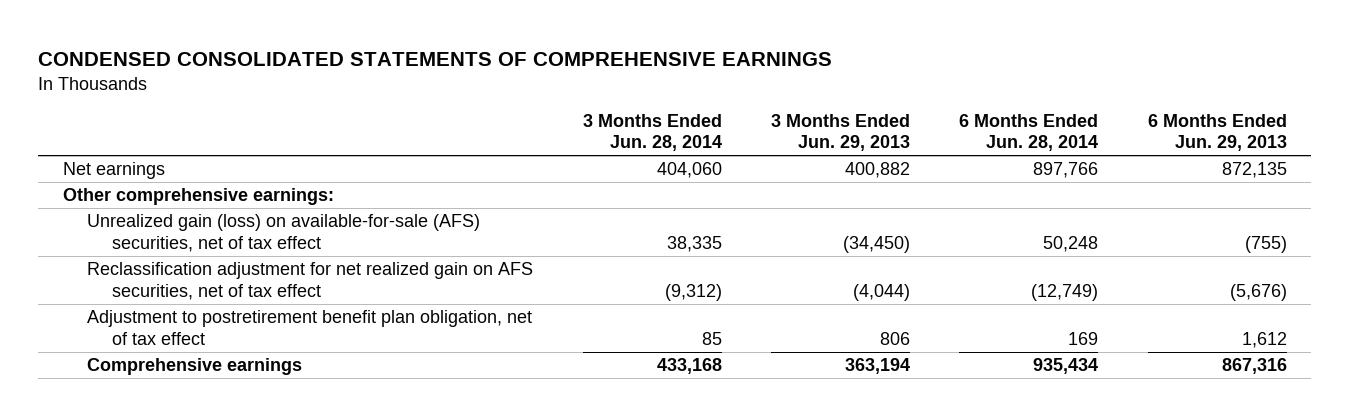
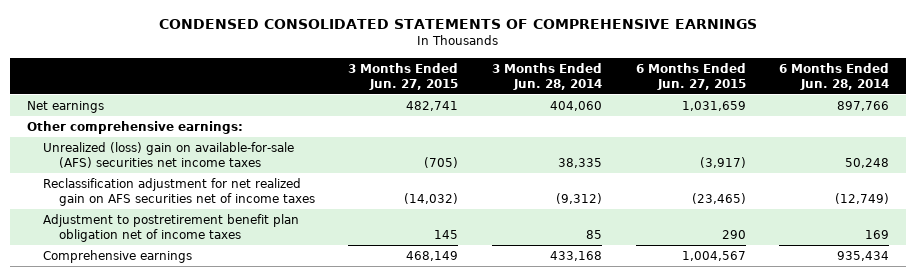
[771,113,911,152] 3 Months Ended Jun. 29, 2013 -> none
[1147,113,1287,152] 6 Months Ended Jun. 29, 2013 -> none
none -> [348,62,459,90] 3 Months Ended Jun. 27, 2015
none -> [635,62,746,90] 6 Months Ended Jun. 27, 2015
[87,214,481,252] Unrealized gain (loss) on available-for-sale (AFS) securities, net of tax effect -> [42,142,294,169] Unrealized (loss) gain on available-for-sale (AFS) securities net income taxes
[87,262,534,300] Reclassification adjustment for net realized gain on AFS securities, net of tax effect -> [42,178,315,207] Reclassification adjustment for net realized gain on AFS securities net of income taxes
[87,310,533,345] Adjustment to postretirement benefit plan obligation, net of tax effect -> [42,214,299,243] Adjustment to postretirement benefit plan obligation net of income taxes

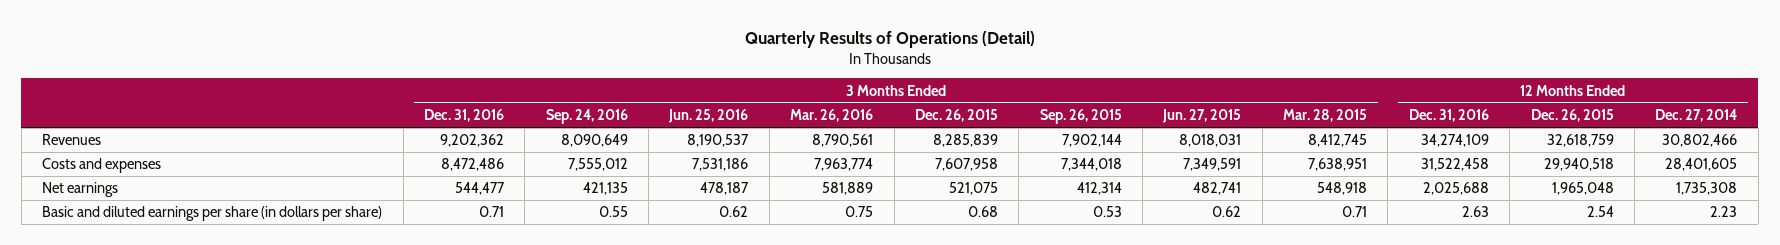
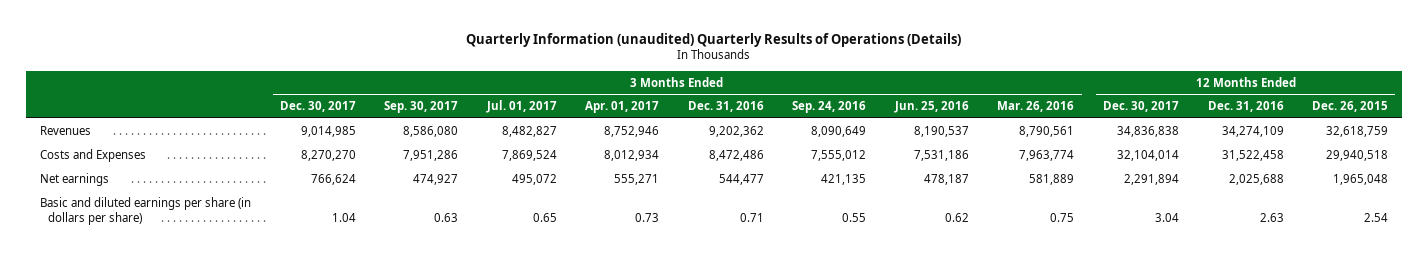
[744,31,1035,49] Quarterly Results of Operations (Detail) -> [466,32,962,47] Quarterly Information (unaudited) Quarterly Results of Operations (Details)
[914,109,998,123] Dec. 26, 2015 -> none
[1039,109,1122,125] Sep. 26, 2015 -> none
[1162,109,1242,124] Jun. 27, 2015 -> none
[1283,109,1368,123] Mar. 28, 2015 -> none
[1655,109,1738,123] Dec. 27, 2014 -> none
none -> [279,101,356,113] Dec. 30, 2017
none -> [384,101,459,114] Sep. 30, 2017
none -> [485,100,557,114] Jul. 01, 2017
none -> [585,101,660,114] Apr. 01, 2017
none -> [1103,101,1180,113] Dec. 30, 2017
[42,158,162,174] Costs and expenses -> [40,148,147,162] Costs and Expenses

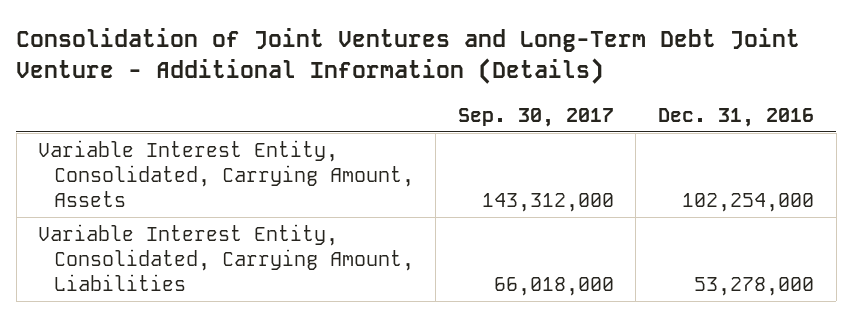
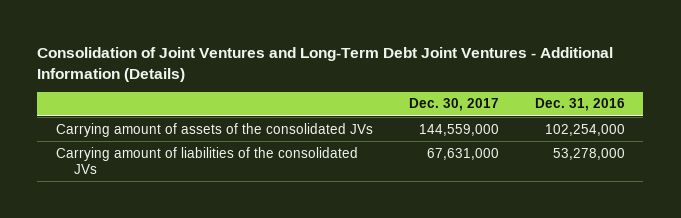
[16,28,801,85] Consolidation of Joint Ventures and Long-Term Debt Joint Venture - Additional Information (Details) -> [37,46,614,82] Consolidation of Joint Ventures and Long-Term Debt Joint Ventures - Additional Information (Details)
[457,107,614,127] Sep. 30, 2017 -> none
none -> [408,98,499,112] Dec. 30, 2017
[38,139,414,208] Variable Interest Entity, Consolidated, Carrying Amount, Assets -> [55,122,373,137] Carrying amount of assets of the consolidated JVs
[38,223,414,292] Variable Interest Entity, Consolidated, Carrying Amount, Liabilities -> [55,146,358,174] Carrying amount of liabilities of the consolidated JVs

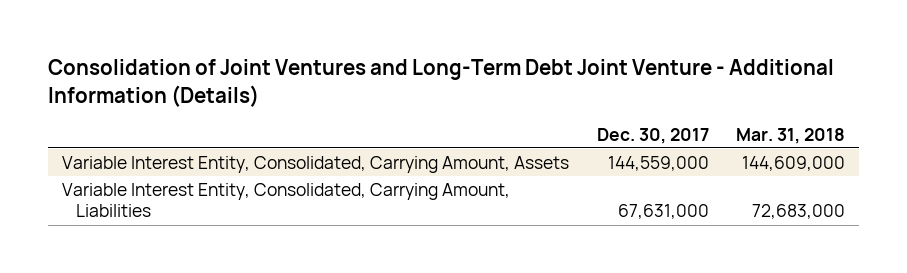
[37,46,614,82] Consolidation of Joint Ventures and Long-Term Debt Joint Ventures - Additional Information (Details) -> [48,59,835,107] Consolidation of Joint Ventures and Long-Term Debt Joint Venture - Additional Information (Details)
[535,98,626,112] Dec. 31, 2016 -> none
none -> [736,127,846,144] Mar. 31, 2018
[55,122,373,137] Carrying amount of assets of the consolidated JVs -> [61,156,569,174] Variable Interest Entity, Consolidated, Carrying Amount, Assets
[55,146,358,174] Carrying amount of liabilities of the consolidated JVs -> [61,183,510,218] Variable Interest Entity, Consolidated, Carrying Amount, Liabilities

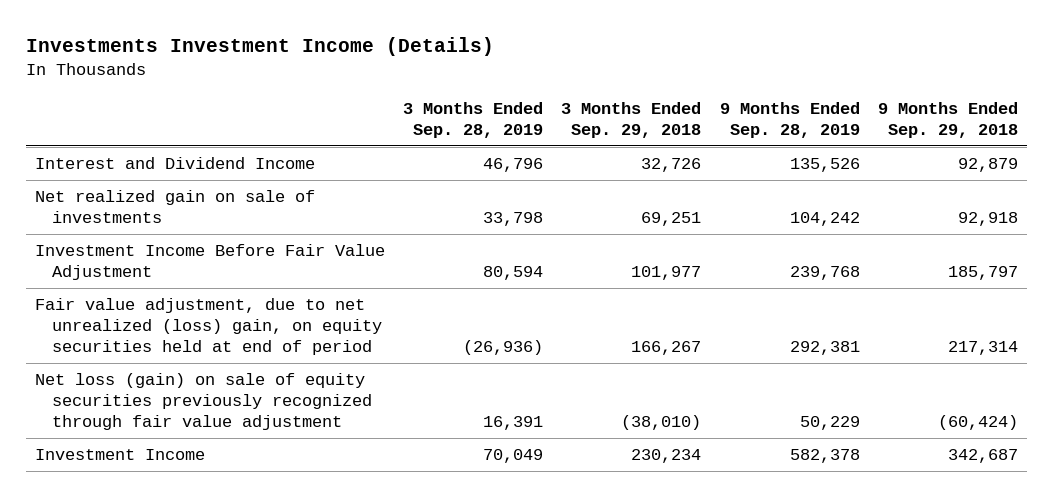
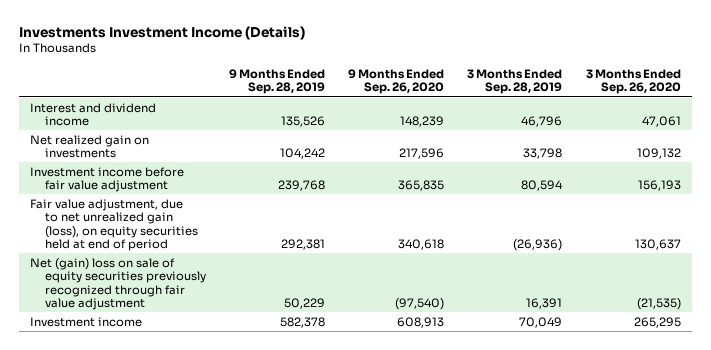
[561,102,702,138] 3 Months Ended Sep. 29, 2018 -> none
[878,102,1019,138] 9 Months Ended Sep. 29, 2018 -> none
none -> [348,68,445,95] 9 Months Ended Sep. 26, 2020
none -> [585,68,681,95] 3 Months Ended Sep. 26, 2020
[34,157,315,170] Interest and Dividend Income -> [30,102,157,127] Interest and dividend income
[34,190,315,223] Net realized gain on sale of investments -> [30,134,150,159] Net realized gain on investments
[34,244,385,280] Investment Income Before Fair Value Adjustment -> [30,166,185,193] Investment income before fair value adjustment
[34,298,383,355] Fair value adjustment, due to net unrealized (loss) gain, on equity securities held at end of period -> [30,198,198,252] Fair value adjustment, due to net unrealized gain (loss), on equity securities held at end of period
[34,373,373,430] Net loss (gain) on sale of equity securities previously recognized through fair value adjustment -> [30,257,206,311] Net (gain) loss on sale of equity securities previously recognized through fair value adjustment
[34,449,205,461] Investment Income -> [30,316,143,327] Investment income

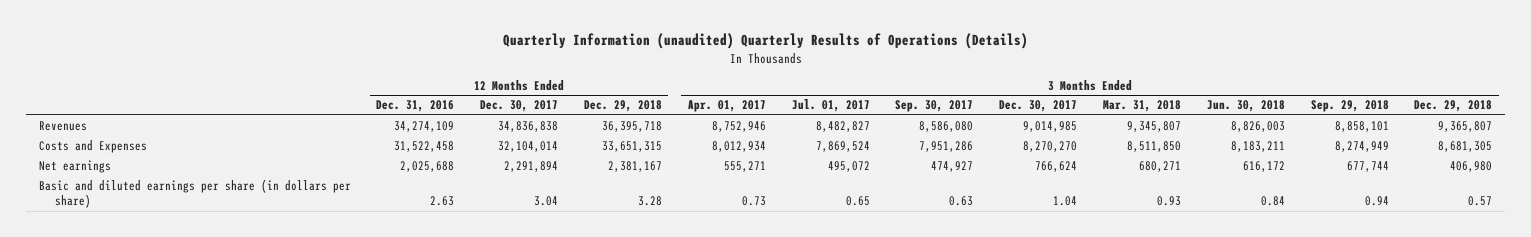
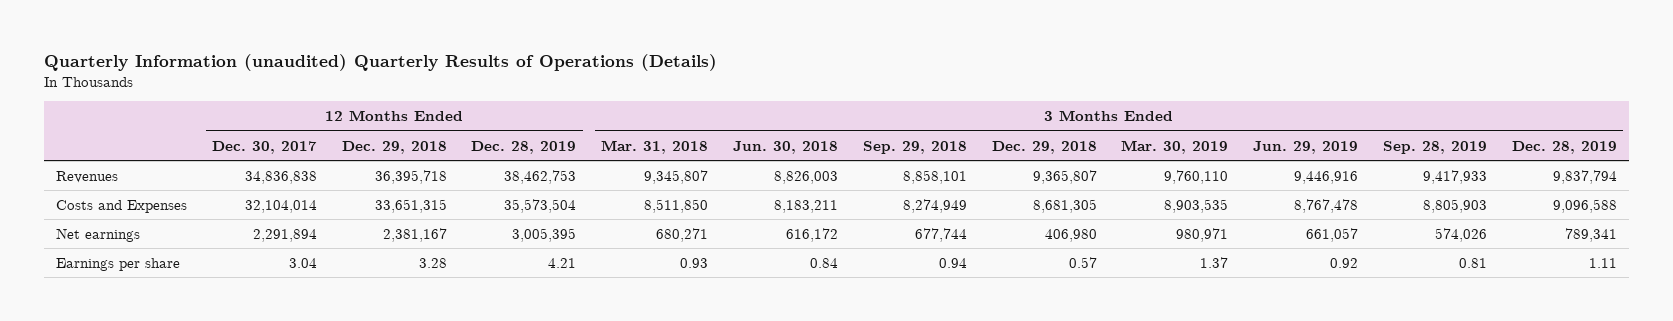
[376,100,455,113] Dec. 31, 2016 -> none
[687,100,766,113] Apr. 01, 2017 -> none
[791,99,870,113] Jul. 01, 2017 -> none
[895,100,974,113] Sep. 30, 2017 -> none
[999,100,1078,113] Dec. 30, 2017 -> none
none -> [471,140,577,154] Dec. 28, 2019
none -> [1121,139,1229,154] Mar. 30, 2019
none -> [1253,140,1359,154] Jun. 29, 2019
none -> [1383,140,1488,154] Sep. 28, 2019
none -> [1511,140,1617,154] Dec. 28, 2019
[38,179,351,209] Basic and diluted earnings per share (in dollars per share) -> [56,257,181,271] Earnings per share

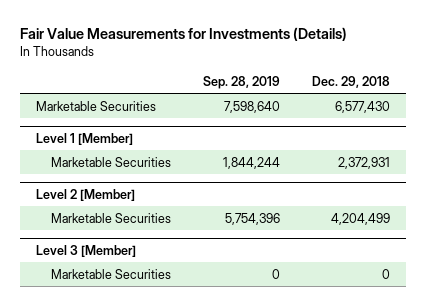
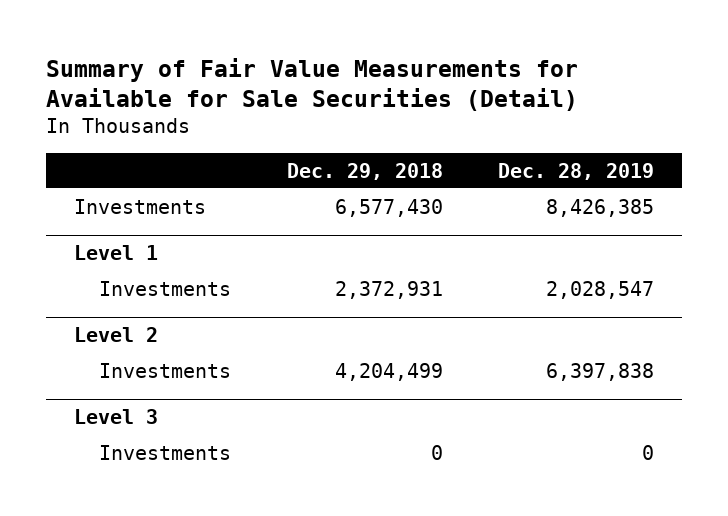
[19,27,347,42] Fair Value Measurements for Investments (Details) -> [46,57,579,111] Summary of Fair Value Measurements for Available for Sale Securities (Detail)
[202,75,280,89] Sep. 28, 2019 -> none
none -> [498,162,655,180] Dec. 28, 2019
[35,100,156,111] Marketable Securities -> [74,198,207,214] Investments
[35,132,133,145] Level 1 [Member] -> [74,245,159,261] Level 1
[50,156,171,167] Marketable Securities -> [99,280,232,296] Investments
[35,188,135,201] Level 2 [Member] -> [74,327,159,343] Level 2
[50,212,171,223] Marketable Securities -> [99,362,232,378] Investments
[35,244,136,257] Level 3 [Member] -> [74,409,159,425] Level 3
[50,268,171,279] Marketable Securities -> [99,444,232,460] Investments

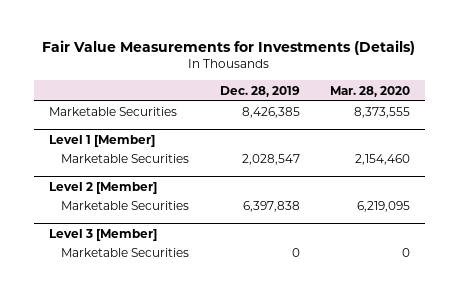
[46,57,579,111] Summary of Fair Value Measurements for Available for Sale Securities (Detail) -> [42,40,416,56] Fair Value Measurements for Investments (Details)
[286,162,443,180] Dec. 29, 2018 -> none
none -> [329,85,410,97] Mar. 28, 2020
[74,198,207,214] Investments -> [48,107,177,117] Marketable Securities
[74,245,159,261] Level 1 -> [48,134,155,147] Level 1 [Member]
[99,280,232,296] Investments -> [61,154,190,164] Marketable Securities
[74,327,159,343] Level 2 -> [48,181,157,194] Level 2 [Member]
[99,362,232,378] Investments -> [61,201,190,211] Marketable Securities
[74,409,159,425] Level 3 -> [48,228,157,241] Level 3 [Member]
[99,444,232,460] Investments -> [61,248,190,258] Marketable Securities

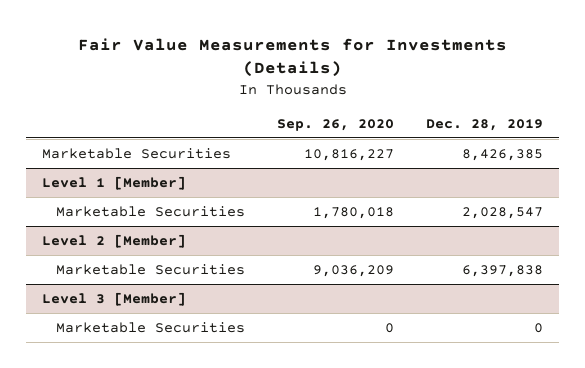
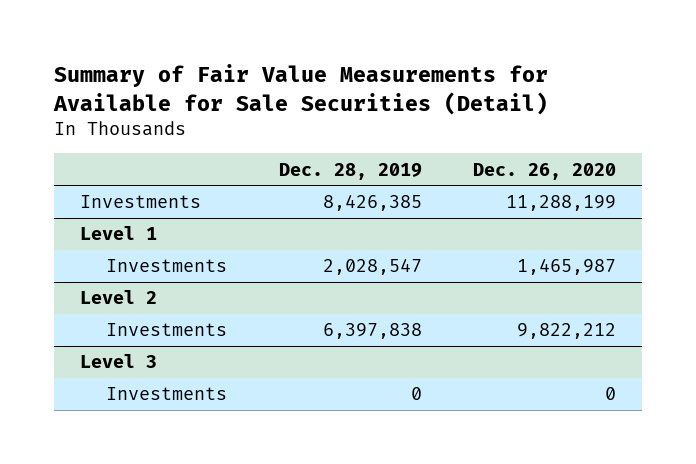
[77,37,507,78] Fair Value Measurements for Investments (Details) -> [53,64,549,115] Summary of Fair Value Measurements for Available for Sale Securities (Detail)
[276,118,394,131] Sep. 26, 2020 -> none
none -> [473,162,617,180] Dec. 26, 2020
[42,147,232,159] Marketable Securities -> [79,195,201,209] Investments
[42,175,187,190] Level 1 [Member] -> [79,226,157,241] Level 1
[55,205,245,217] Marketable Securities -> [105,259,227,273] Investments
[42,233,187,248] Level 2 [Member] -> [79,290,157,305] Level 2
[55,263,245,275] Marketable Securities -> [105,323,227,337] Investments
[42,291,187,306] Level 3 [Member] -> [79,354,157,369] Level 3
[55,321,245,333] Marketable Securities -> [105,387,227,401] Investments

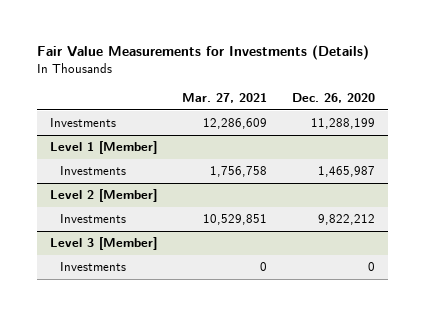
[53,64,549,115] Summary of Fair Value Measurements for Available for Sale Securities (Detail) -> [37,45,370,61] Fair Value Measurements for Investments (Details)
[278,162,422,180] Dec. 28, 2019 -> none
none -> [181,92,267,103] Mar. 27, 2021
[79,226,157,241] Level 1 -> [49,141,157,155] Level 1 [Member]
[79,290,157,305] Level 2 -> [49,189,157,203] Level 2 [Member]
[79,354,157,369] Level 3 -> [49,237,157,251] Level 3 [Member]

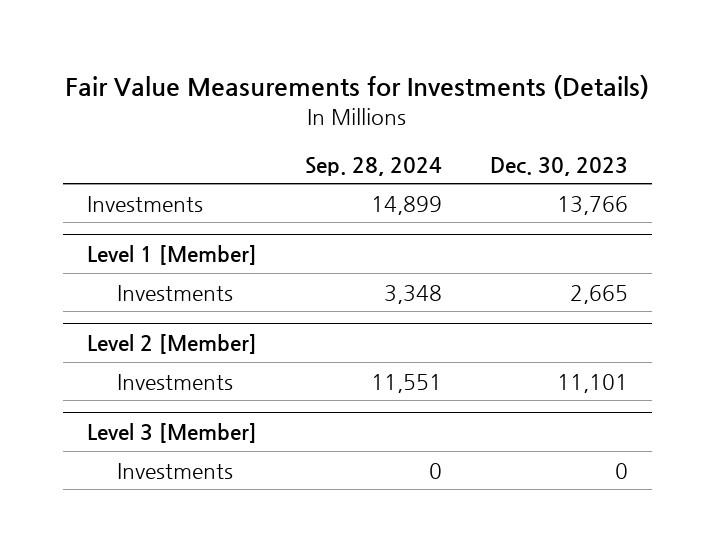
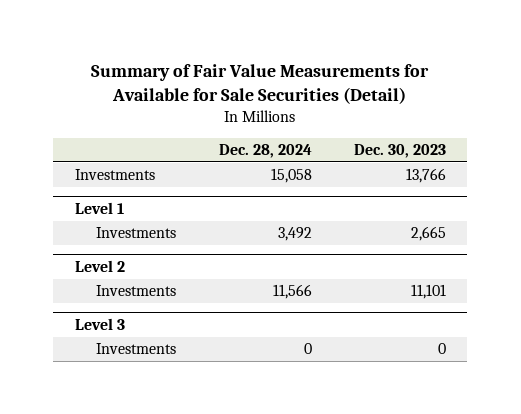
[65,75,650,100] Fair Value Measurements for Investments (Details) -> [91,64,430,105] Summary of Fair Value Measurements for Available for Sale Securities (Detail)
[304,156,442,176] Sep. 28, 2024 -> none
none -> [218,143,312,158] Dec. 28, 2024
[86,245,257,266] Level 1 [Member] -> [74,202,124,215] Level 1
[86,334,257,355] Level 2 [Member] -> [74,260,125,273] Level 2
[86,423,257,444] Level 3 [Member] -> [74,318,125,331] Level 3

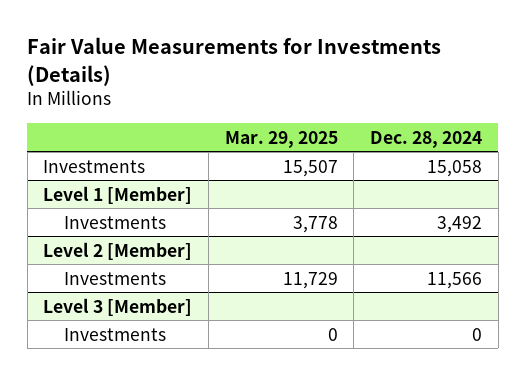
[91,64,430,105] Summary of Fair Value Measurements for Available for Sale Securities (Detail) -> [27,37,442,86] Fair Value Measurements for Investments (Details)
[354,143,447,158] Dec. 30, 2023 -> none
none -> [224,130,338,148] Mar. 29, 2025
[74,202,124,215] Level 1 -> [43,185,193,204] Level 1 [Member]
[74,260,125,273] Level 2 -> [43,241,193,260] Level 2 [Member]
[74,318,125,331] Level 3 -> [43,297,193,316] Level 3 [Member]

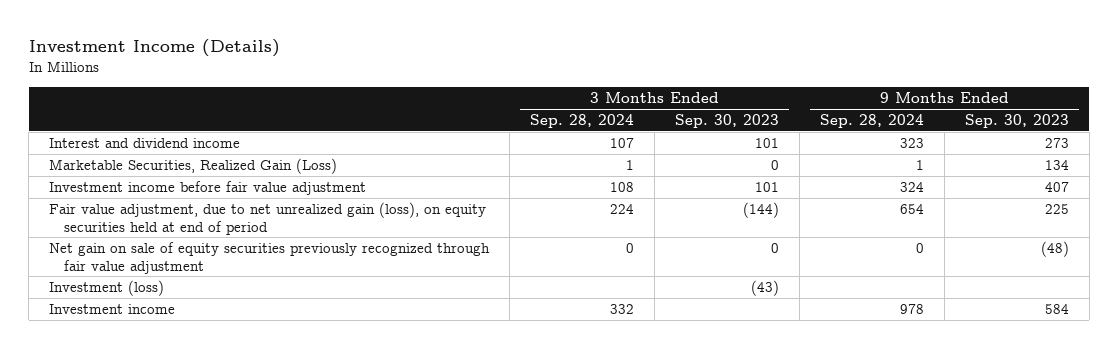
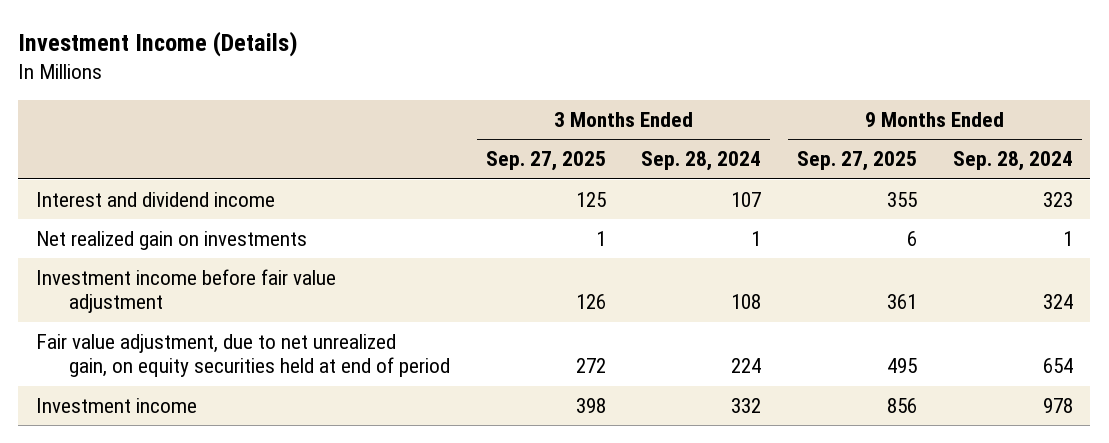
[675,114,780,129] Sep. 30, 2023 -> none
[964,114,1069,129] Sep. 30, 2023 -> none
none -> [485,151,606,172] Sep. 27, 2025
none -> [797,151,918,172] Sep. 27, 2025
[49,158,338,175] Marketable Securities, Realized Gain (Loss) -> none
none -> [36,231,308,251] Net realized gain on investments
[49,242,491,274] Net gain on sale of equity securities previously recognized through fair value adjustment -> none
[49,280,165,297] Investment (loss) -> none
[49,202,487,235] Fair value adjustment, due to net unrealized gain (loss), on equity securities held at end of period -> [36,334,451,378] Fair value adjustment, due to net unrealized gain, on equity securities held at end of period

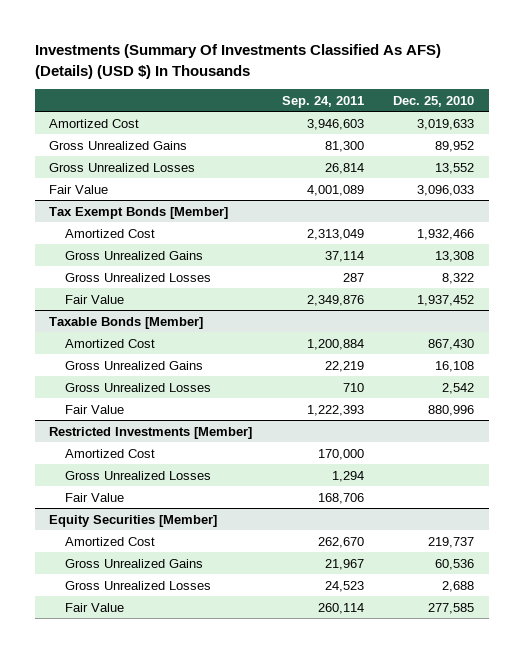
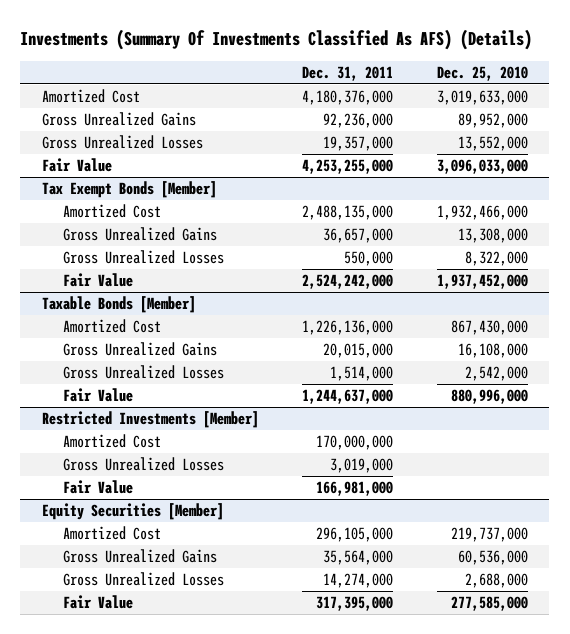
[34,44,441,79] Investments (Summary Of Investments Classified As AFS) (Details) (USD $) In Thousands -> [20,29,533,51] Investments (Summary Of Investments Classified As AFS) (Details)
[281,95,364,108] Sep. 24, 2011 -> none
none -> [302,65,394,81] Dec. 31, 2011
[416,118,474,130] 3,019,633 -> [436,89,528,105] 3,019,633,000
[434,140,474,152] 89,952 -> [457,112,528,128] 89,952,000
[434,162,474,174] 13,552 -> [457,135,528,151] 13,552,000
[416,184,474,196] 3,096,033 -> [436,158,528,174] 3,096,033,000
[416,228,474,240] 1,932,466 -> [436,204,528,220] 1,932,466,000
[434,250,474,262] 13,308 -> [457,227,528,243] 13,308,000
[441,272,474,284] 8,322 -> [464,250,528,266] 8,322,000
[416,294,474,306] 1,937,452 -> [436,273,528,289] 1,937,452,000
[427,338,474,350] 867,430 -> [450,319,528,335] 867,430,000
[434,360,474,372] 16,108 -> [457,342,528,358] 16,108,000
[441,382,474,394] 2,542 -> [464,365,528,381] 2,542,000
[427,404,474,416] 880,996 -> [450,388,528,404] 880,996,000
[427,536,474,548] 219,737 -> [450,526,528,542] 219,737,000
[434,558,474,570] 60,536 -> [457,549,528,565] 60,536,000
[441,580,474,592] 2,688 -> [464,572,528,588] 2,688,000
[427,602,474,614] 277,585 -> [450,595,528,611] 277,585,000

